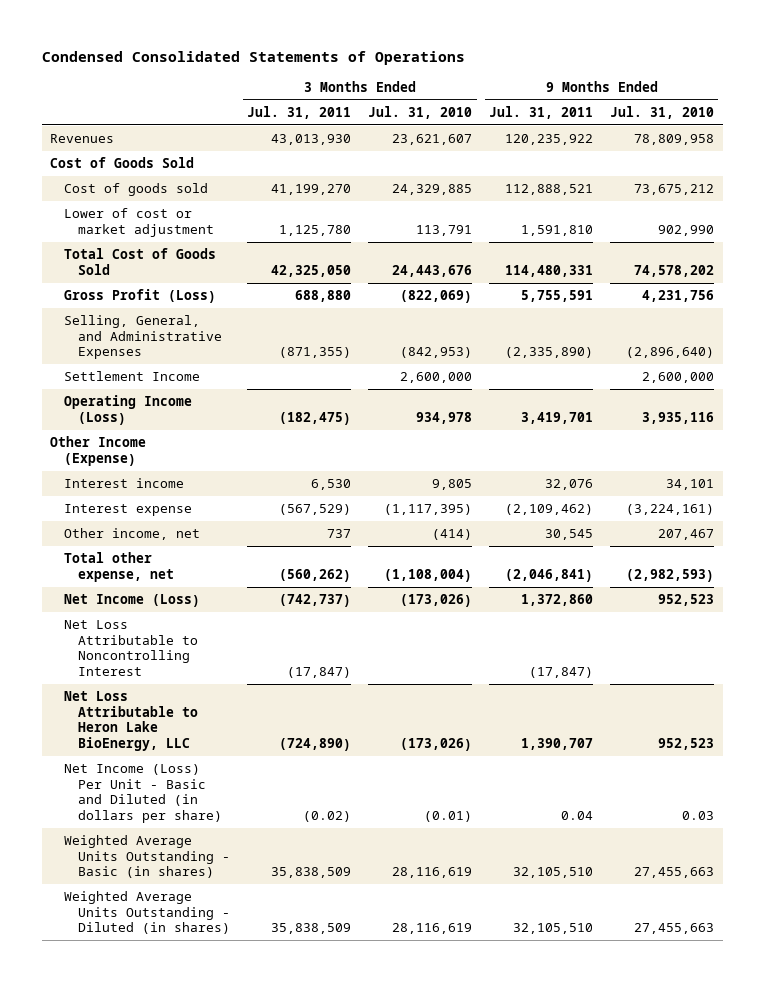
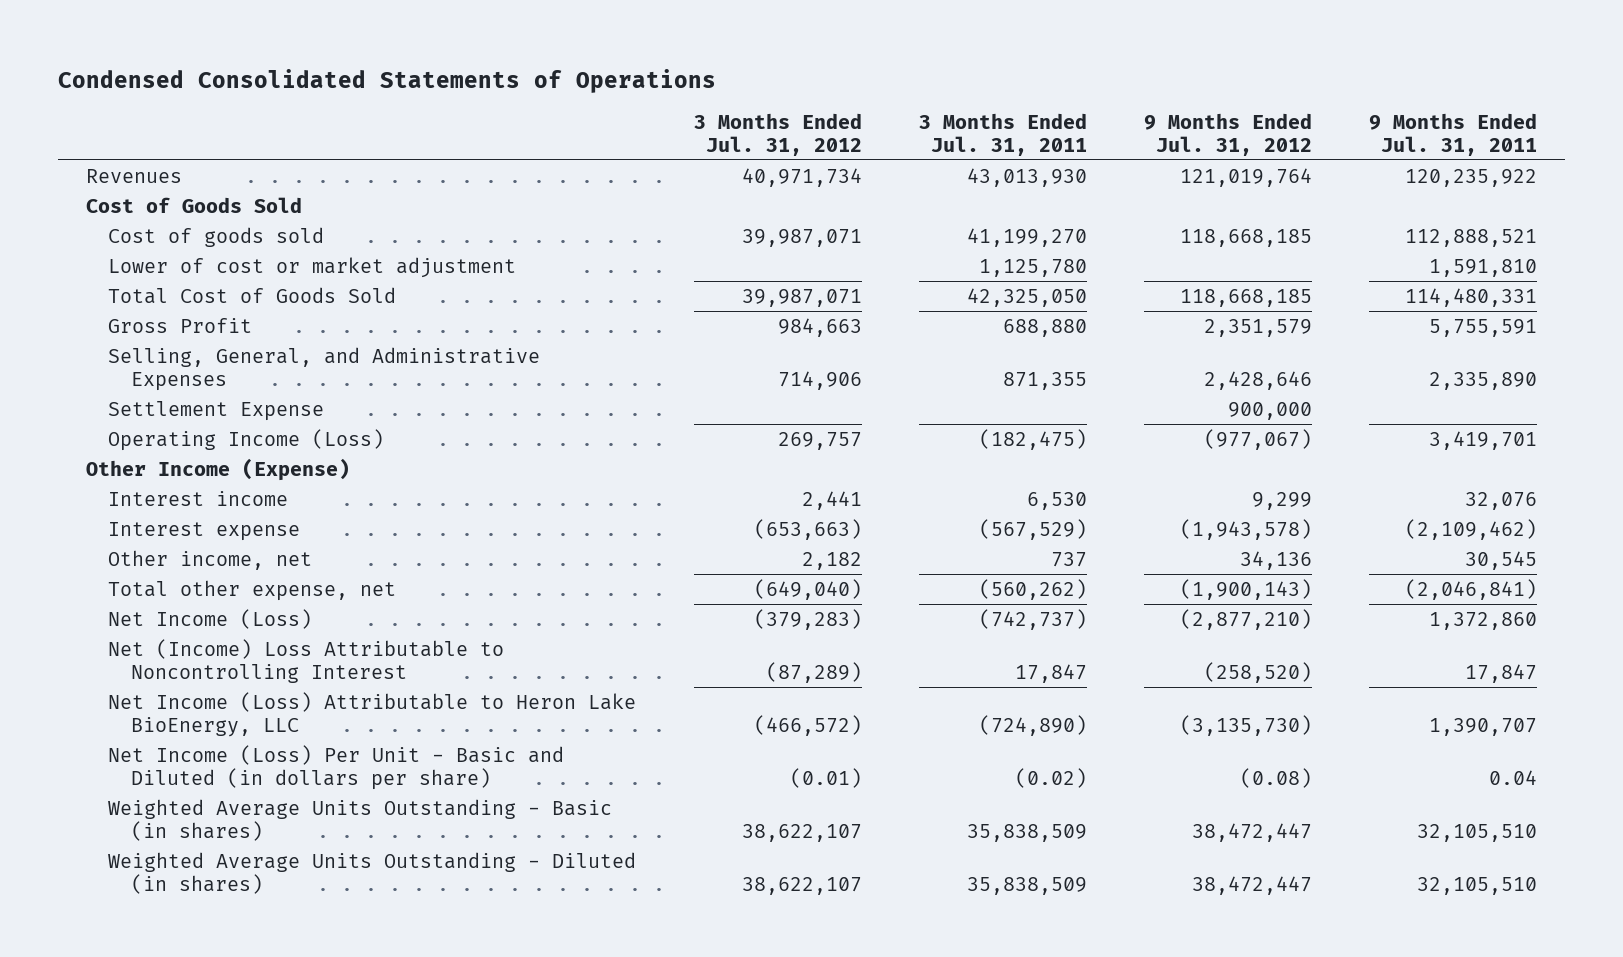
[368,105,473,119] Jul. 31, 2010 -> none
[610,105,715,119] Jul. 31, 2010 -> none
none -> [693,112,862,156] 3 Months Ended Jul. 31, 2012
none -> [1143,112,1312,156] 9 Months Ended Jul. 31, 2012
[64,371,201,382] Settlement Income -> none
[64,289,217,304] Gross Profit (Loss) -> [108,317,253,333] Gross Profit
[279,347,352,359] (871,355) -> [1002,371,1087,390] 871,355
[505,347,594,359] (2,335,890) -> [1428,371,1537,390] 2,335,890
none -> [108,400,325,421] Settlement Expense
[64,620,199,676] Net Loss Attributable to Noncontrolling Interest -> [108,638,505,683] Net (Income) Loss Attributable to Noncontrolling Interest
[287,666,352,678] (17,847) -> [1014,663,1087,683] 17,847
[529,666,594,678] (17,847) -> [1464,663,1537,683] 17,847
[64,691,199,751] Net Loss Attributable to Heron Lake BioEnergy, LLC -> [108,691,637,737] Net Income (Loss) Attributable to Heron Lake BioEnergy, LLC

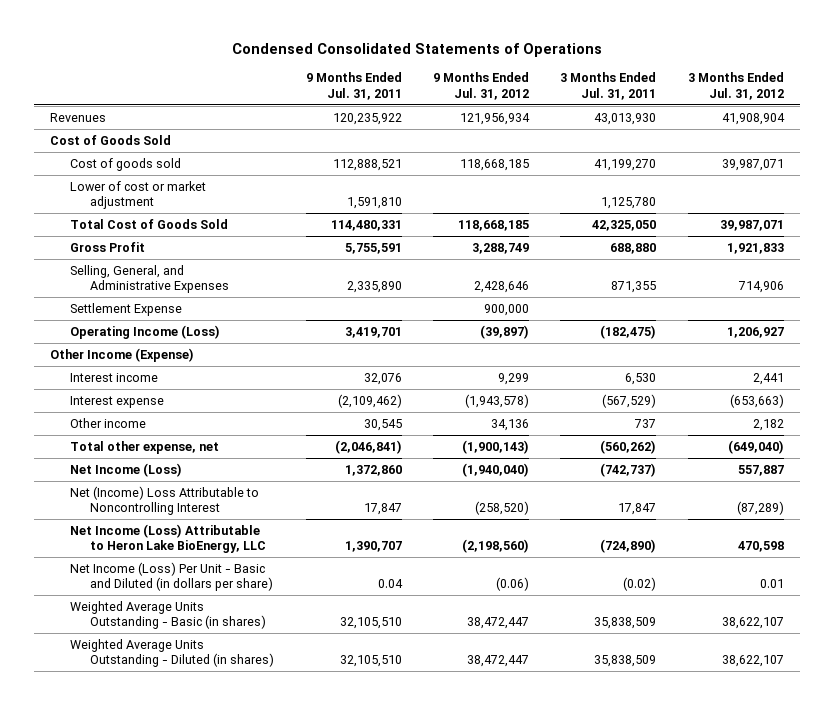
[741,167,862,187] 40,971,734 -> [721,113,785,126] 41,908,904
[1179,167,1312,187] 121,019,764 -> [459,113,530,126] 121,956,934
[777,317,862,337] 984,663 -> [726,243,784,255] 1,921,833
[1203,318,1312,337] 2,351,579 -> [471,243,529,255] 3,288,749
[777,431,862,450] 269,757 -> [726,327,784,339] 1,206,927
[1203,428,1312,450] (977,067) -> [479,325,529,340] (39,897)
[108,549,313,570] Other income, net -> [69,418,146,429] Other income
[753,608,862,630] (379,283) -> [737,465,784,477] 557,887
[1179,608,1312,630] (2,877,210) -> [461,463,529,478] (1,940,040)
[753,714,862,736] (466,572) -> [737,541,784,553] 470,598
[1179,714,1312,736] (3,135,730) -> [461,539,529,554] (2,198,560)
[789,767,862,788] (0.01) -> [759,579,784,589] 0.01
[1239,767,1312,788] (0.08) -> [495,577,529,592] (0.06)

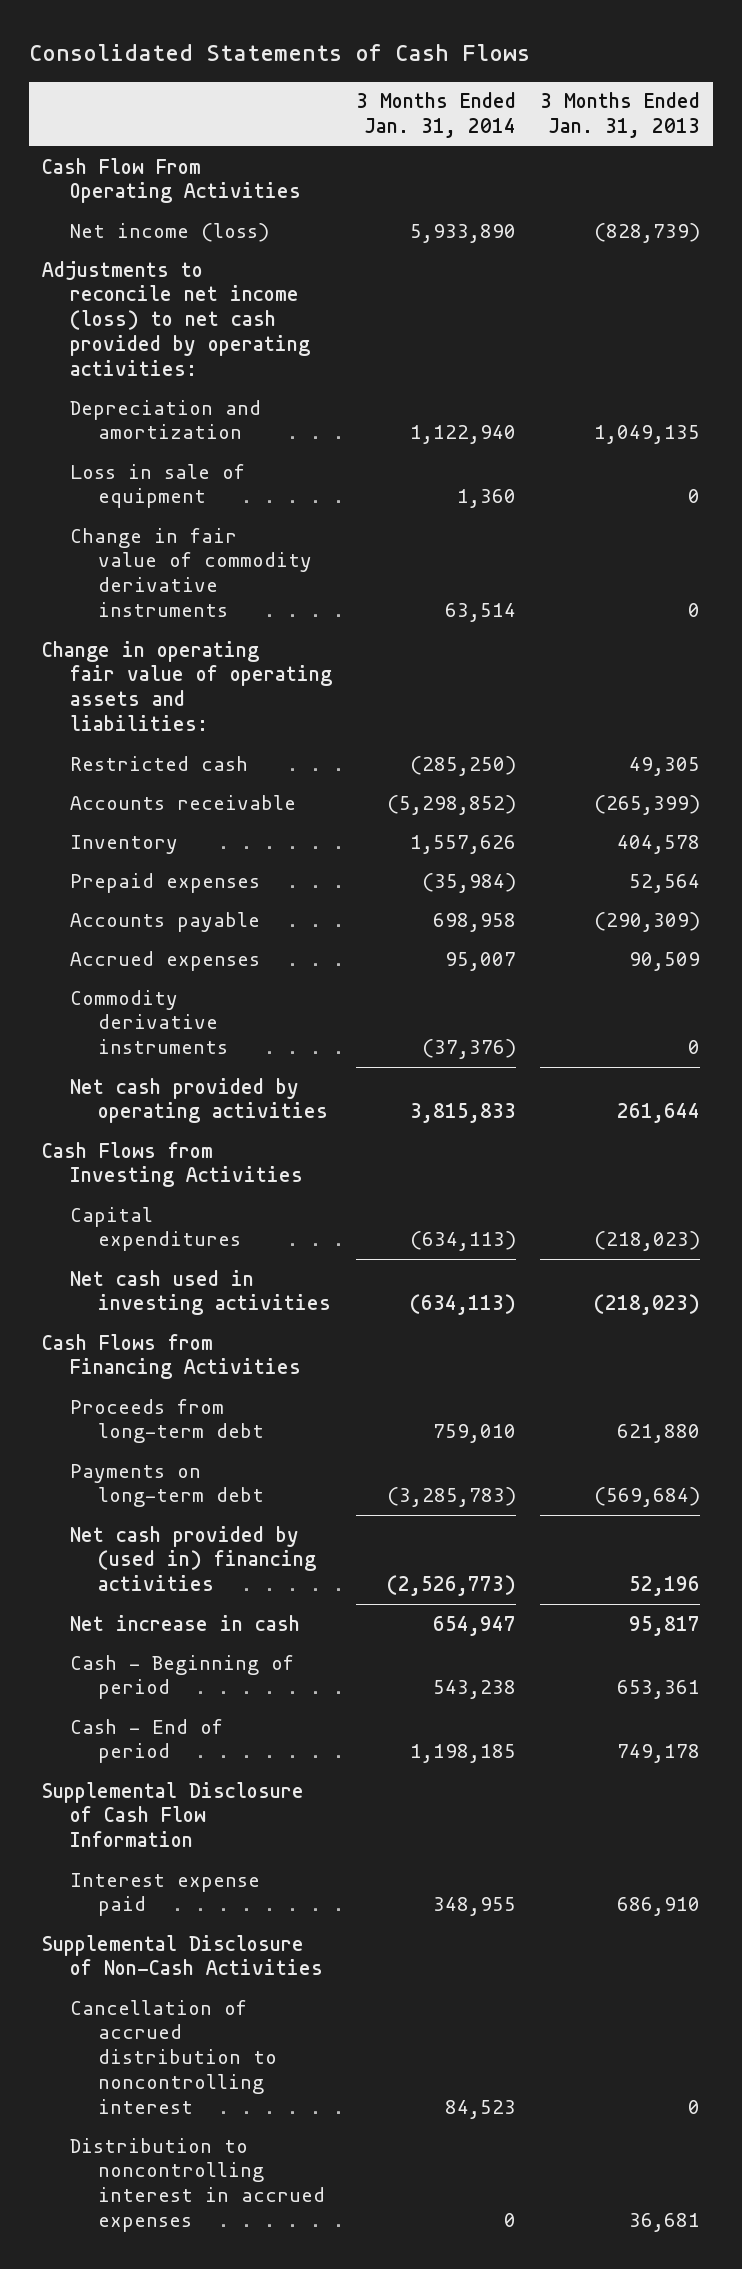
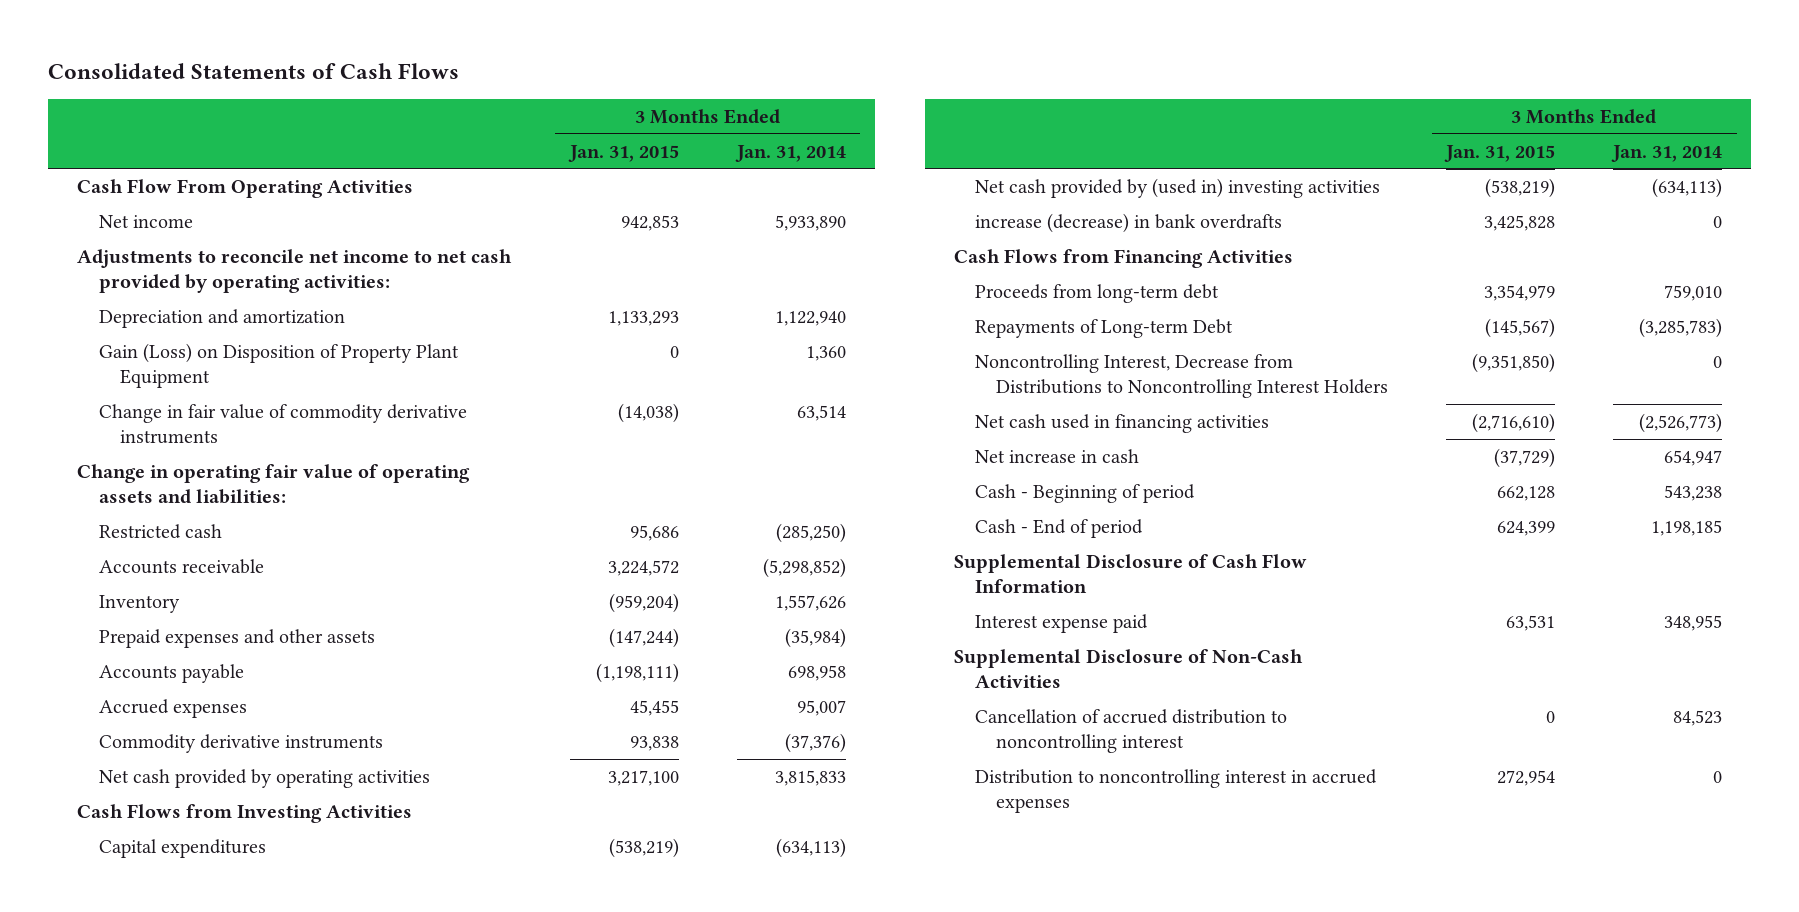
[540,92,701,139] 3 Months Ended Jan. 31, 2013 -> none
none -> [567,144,679,162] Jan. 31, 2015
[69,222,269,242] Net income (loss) -> [98,214,193,228] Net income
[41,260,310,377] Adjustments to reconcile net income (loss) to net cash provided by operating activities: -> [77,248,513,294] Adjustments to reconcile net income to net cash provided by operating activities:
[69,463,245,509] Loss in sale of equipment -> [98,342,459,389] Gain (Loss) on Disposition of Property Plant Equipment
[69,872,260,893] Prepaid expenses -> [98,628,375,648] Prepaid expenses and other assets
[69,1269,332,1316] Net cash used in investing activities -> [975,177,1381,198] Net cash provided by (used in) investing activities
none -> [975,212,1283,233] increase (decrease) in bank overdrafts
[69,1463,265,1508] Payments on long-term debt -> [975,318,1234,338] Repayments of Long-term Debt
none -> [975,353,1389,399] Noncontrolling Interest, Decrease from Distributions to Noncontrolling Interest Holders
[69,1525,317,1592] Net cash provided by (used in) financing activities -> [975,413,1270,433] Net cash used in financing activities

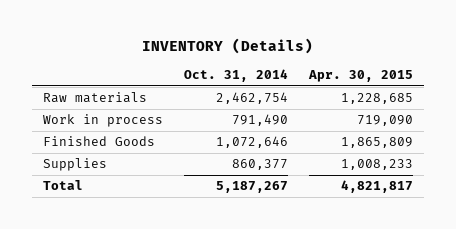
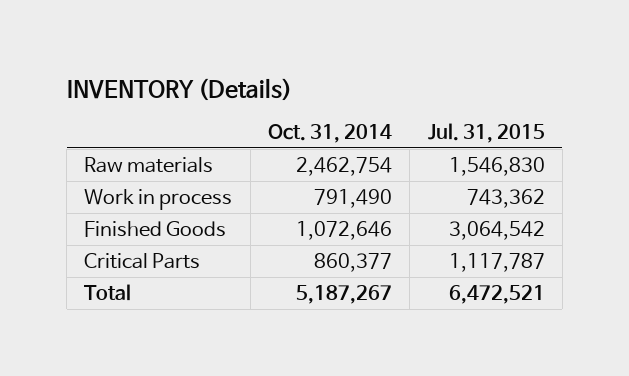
[308,69,414,82] Apr. 30, 2015 -> none
none -> [427,122,545,143] Jul. 31, 2015
[42,158,107,172] Supplies -> [84,252,201,269] Critical Parts

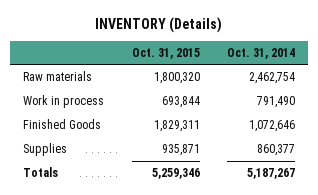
[427,122,545,143] Jul. 31, 2015 -> none
none -> [131,47,200,59] Oct. 31, 2015
[84,252,201,269] Critical Parts -> [23,143,68,157] Supplies
[84,283,132,301] Total -> [23,167,59,178] Totals

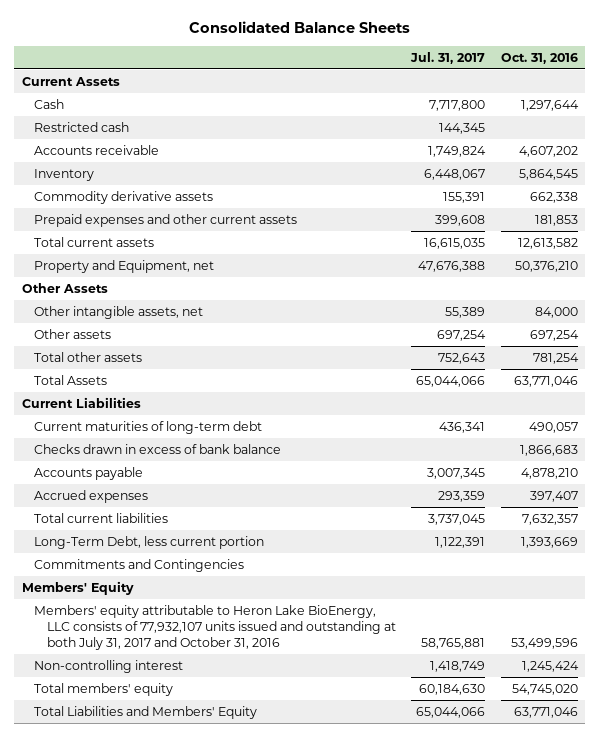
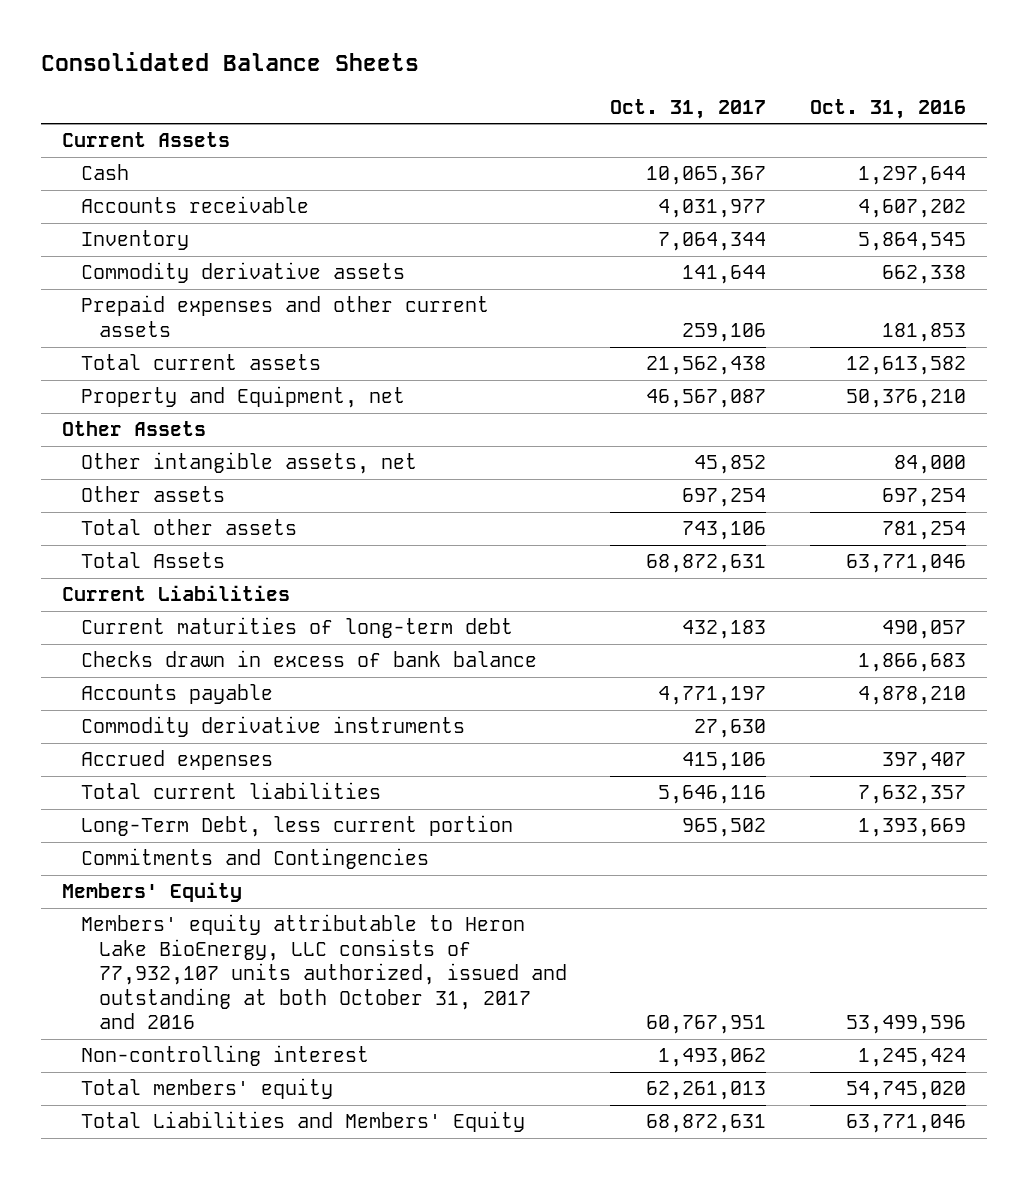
[410,51,486,64] Jul. 31, 2017 -> none
none -> [610,98,767,119] Oct. 31, 2017
[34,121,130,132] Restricted cash -> none
none -> [80,716,465,738] Commodity derivative instruments
[34,604,396,650] Members' equity attributable to Heron Lake BioEnergy, LLC consists of 77,932,107 units issued and outstanding at both July 31, 2017 and October 31, 2016 -> [80,914,567,1030] Members' equity attributable to Heron Lake BioEnergy, LLC consists of 77,932,107 units authorized, issued and outstanding at both October 31, 2017 and 2016

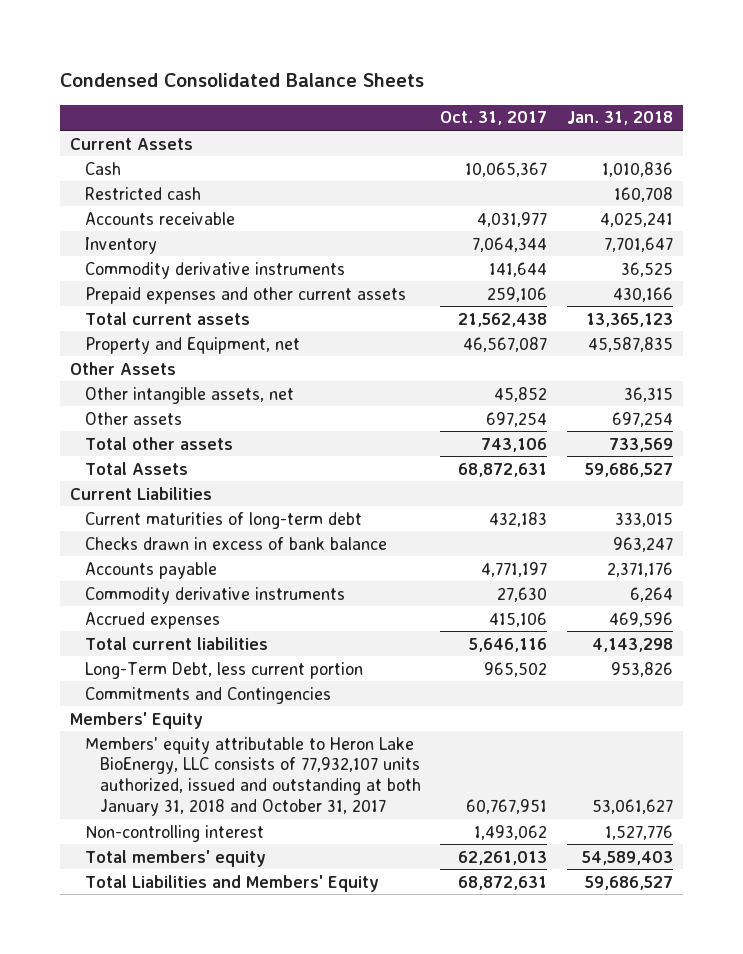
[40,51,419,71] Consolidated Balance Sheets -> [60,73,425,88] Condensed Consolidated Balance Sheets
[809,98,966,119] Oct. 31, 2016 -> none
none -> [566,111,673,126] Jan. 31, 2018
none -> [84,186,201,200] Restricted cash
[80,262,405,284] Commodity derivative assets -> [84,261,345,279] Commodity derivative instruments
[80,914,567,1030] Members' equity attributable to Heron Lake BioEnergy, LLC consists of 77,932,107 units authorized, issued and outstanding at both October 31, 2017 and 2016 -> [84,736,421,817] Members' equity attributable to Heron Lake BioEnergy, LLC consists of 77,932,107 units authorized, issued and outstanding at both January 31, 2018 and October 31, 2017

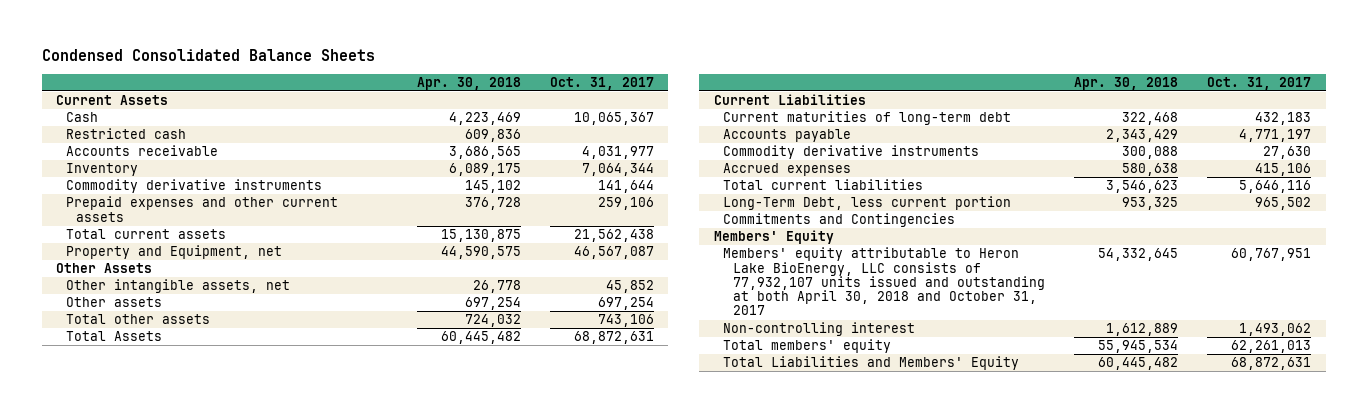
[566,111,673,126] Jan. 31, 2018 -> none
none -> [416,76,521,90] Apr. 30, 2018
[84,536,387,550] Checks drawn in excess of bank balance -> none
[84,736,421,817] Members' equity attributable to Heron Lake BioEnergy, LLC consists of 77,932,107 units authorized, issued and outstanding at both January 31, 2018 and October 31, 2017 -> [723,247,1046,316] Members' equity attributable to Heron Lake BioEnergy, LLC consists of 77,932,107 units issued and outstanding at both April 30, 2018 and October 31, 2017

